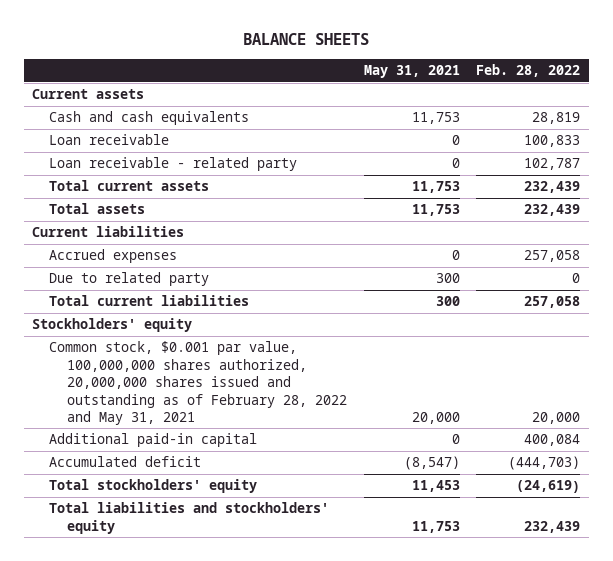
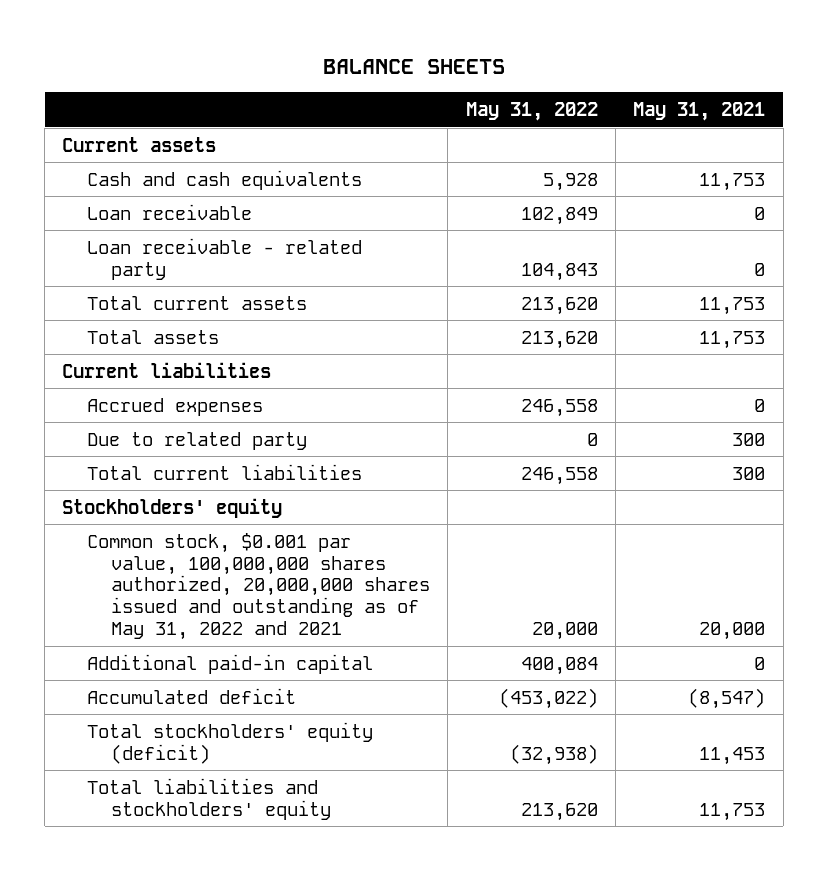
[476,63,581,77] Feb. 28, 2022 -> none
none -> [465,102,598,122] May 31, 2022
[49,341,347,425] Common stock, $0.001 par value, 100,000,000 shares authorized, 20,000,000 shares issued and outstanding as of February 28, 2022 and May 31, 2021 -> [86,532,431,641] Common stock, $0.001 par value, 100,000,000 shares authorized, 20,000,000 shares issued and outstanding as of May 31, 2022 and 2021
[49,479,258,494] Total stockholders' equity -> [86,721,373,764] Total stockholders' equity (deficit)

